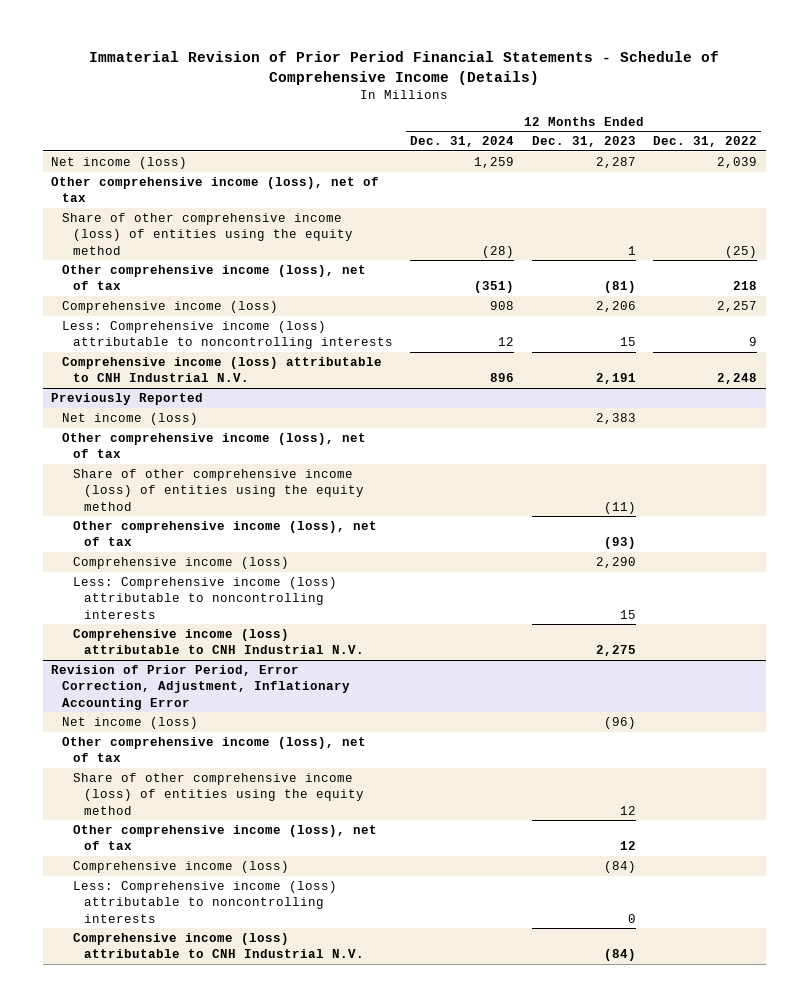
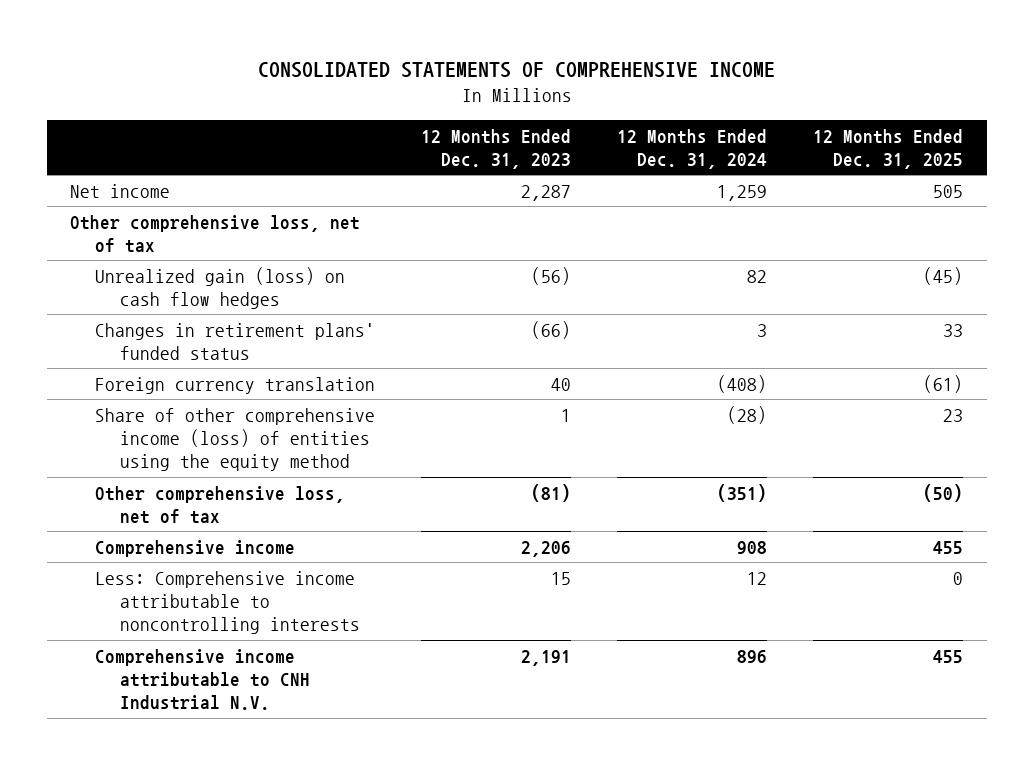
[89,51,720,86] Immaterial Revision of Prior Period Financial Statements - Schedule of Comprehensive Income (Details) -> [257,62,775,79] CONSOLIDATED STATEMENTS OF COMPREHENSIVE INCOME
[652,136,757,148] Dec. 31, 2022 -> none
none -> [813,128,964,169] 12 Months Ended Dec. 31, 2025
[51,156,188,169] Net income (loss) -> [70,183,171,198] Net income
[51,176,380,203] Other comprehensive income (loss), net of tax -> [70,214,361,253] Other comprehensive loss, net of tax
none -> [95,266,346,309] Unrealized gain (loss) on cash flow hedges
none -> [95,322,376,360] Changes in retirement plans' funded status
none -> [95,376,376,394] Foreign currency translation
[51,392,204,405] Previously Reported -> none
[62,412,199,425] Net income (loss) -> none
[62,432,367,459] Other comprehensive income (loss), net of tax -> none
[73,468,365,511] Share of other comprehensive income (loss) of entities using the equity method -> none
[73,520,378,547] Other comprehensive income (loss), net of tax -> none
[73,556,290,569] Comprehensive income (loss) -> none
[73,576,338,619] Less: Comprehensive income (loss) attributable to noncontrolling interests -> none
[73,628,365,655] Comprehensive income (loss) attributable to CNH Industrial N.V. -> none
[51,664,351,710] Revision of Prior Period, Error Correction, Adjustment, Inflationary Accounting Error -> none
[62,716,199,729] Net income (loss) -> none
[62,736,367,763] Other comprehensive income (loss), net of tax -> none
[73,772,365,815] Share of other comprehensive income (loss) of entities using the equity method -> none
[73,824,378,851] Other comprehensive income (loss), net of tax -> none
[73,860,290,873] Comprehensive income (loss) -> none
[73,880,338,923] Less: Comprehensive income (loss) attributable to noncontrolling interests -> none
[73,932,365,959] Comprehensive income (loss) attributable to CNH Industrial N.V. -> none
[62,264,367,291] Other comprehensive income (loss), net of tax -> [95,485,346,524] Other comprehensive loss, net of tax
[62,300,279,313] Comprehensive income (loss) -> [95,539,296,557] Comprehensive income
[62,320,394,350] Less: Comprehensive income (loss) attributable to noncontrolling interests -> [95,570,360,634] Less: Comprehensive income attributable to noncontrolling interests
[62,356,383,383] Comprehensive income (loss) attributable to CNH Industrial N.V. -> [95,648,310,710] Comprehensive income attributable to CNH Industrial N.V.

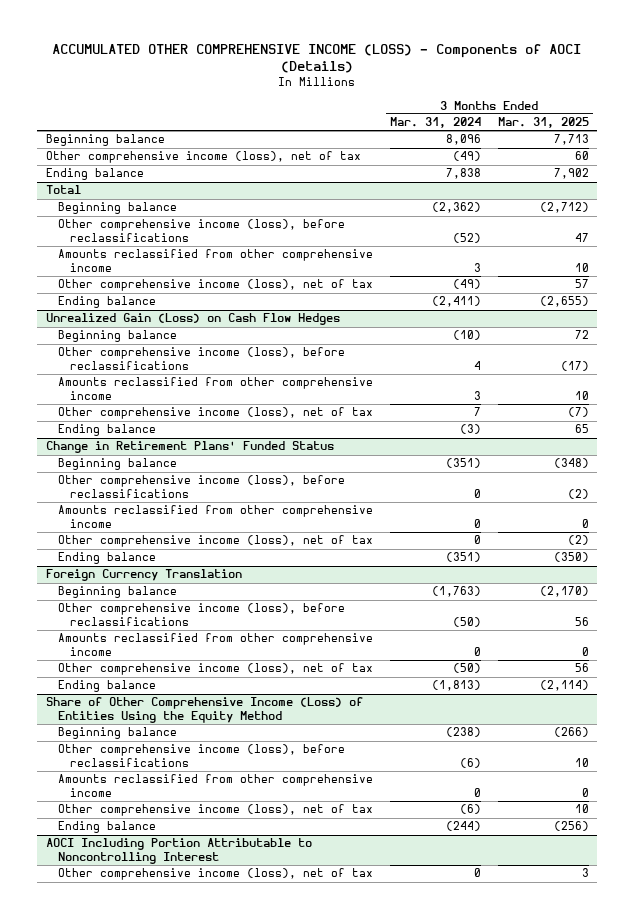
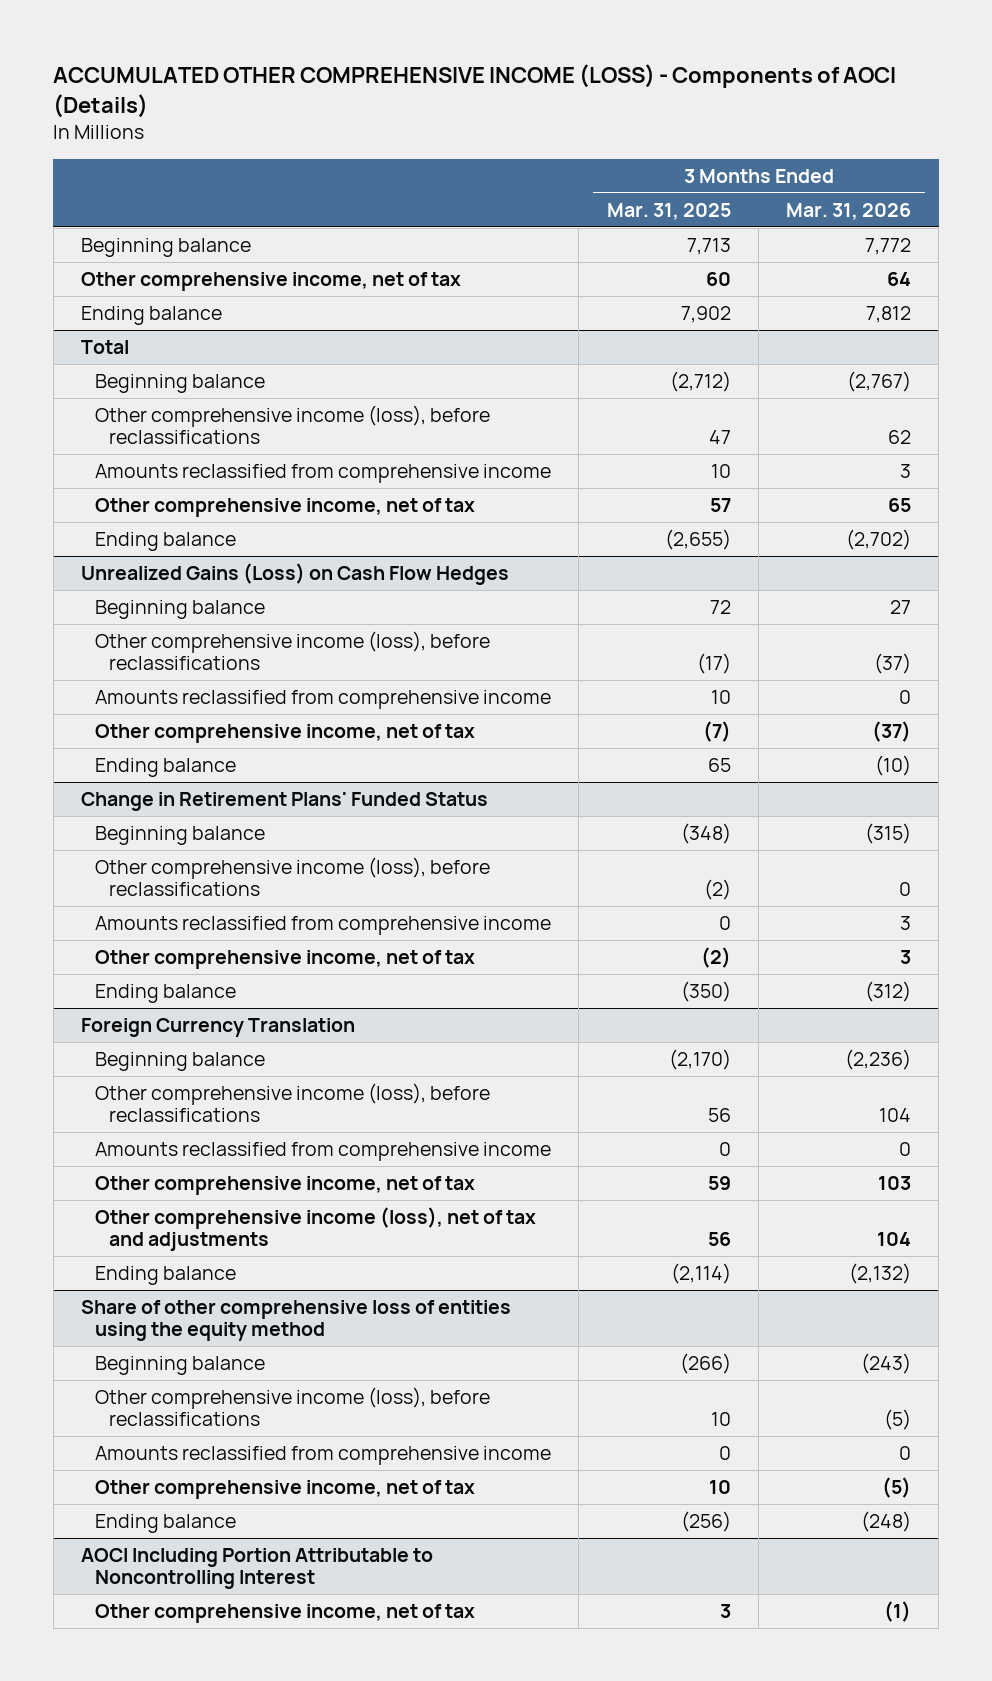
[389,117,481,129] Mar. 31, 2024 -> none
none -> [786,202,912,220] Mar. 31, 2026
[45,151,361,164] Other comprehensive income (loss), net of tax -> [81,272,462,292] Other comprehensive income, net of tax
[57,249,373,272] Amounts reclassified from other comprehensive income -> [95,464,552,484] Amounts reclassified from comprehensive income
[57,279,373,292] Other comprehensive income (loss), net of tax -> [95,498,476,518] Other comprehensive income, net of tax
[45,313,340,326] Unrealized Gain (Loss) on Cash Flow Hedges -> [81,563,510,586] Unrealized Gains (Loss) on Cash Flow Hedges
[57,377,373,400] Amounts reclassified from other comprehensive income -> [95,690,552,710] Amounts reclassified from comprehensive income
[57,407,373,420] Other comprehensive income (loss), net of tax -> [95,724,476,744] Other comprehensive income, net of tax
[57,505,373,528] Amounts reclassified from other comprehensive income -> [95,916,552,936] Amounts reclassified from comprehensive income
[57,535,373,548] Other comprehensive income (loss), net of tax -> [95,950,476,970] Other comprehensive income, net of tax
[57,633,373,656] Amounts reclassified from other comprehensive income -> [95,1142,552,1162] Amounts reclassified from comprehensive income
[57,663,373,676] Other comprehensive income (loss), net of tax -> [95,1176,476,1196] Other comprehensive income, net of tax
[574,663,589,673] 56 -> [707,1176,731,1191] 59
none -> [95,1207,537,1252] Other comprehensive income (loss), net of tax and adjustments
[45,697,363,723] Share of Other Comprehensive Income (Loss) of Entities Using the Equity Method -> [81,1300,512,1342] Share of other comprehensive loss of entities using the equity method
[57,774,373,797] Amounts reclassified from other comprehensive income -> [95,1446,552,1466] Amounts reclassified from comprehensive income
[57,804,373,817] Other comprehensive income (loss), net of tax -> [95,1480,476,1500] Other comprehensive income, net of tax
[57,868,373,881] Other comprehensive income (loss), net of tax -> [95,1604,476,1624] Other comprehensive income, net of tax

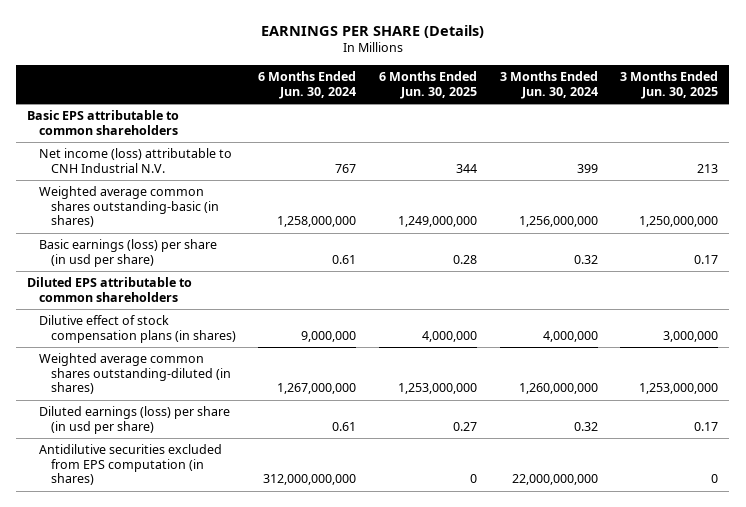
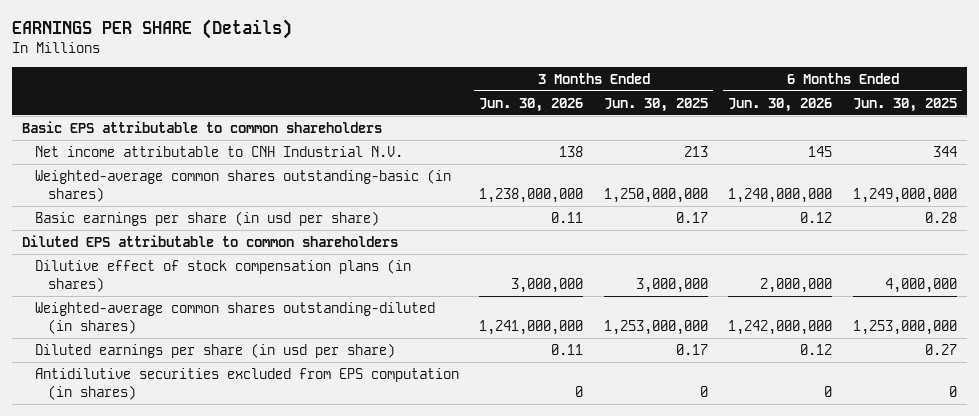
[258,71,357,99] 6 Months Ended Jun. 30, 2024 -> none
[499,71,598,99] 3 Months Ended Jun. 30, 2024 -> none
none -> [479,97,584,112] Jun. 30, 2026
none -> [728,97,833,112] Jun. 30, 2026
[39,148,233,173] Net income (loss) attributable to CNH Industrial N.V. -> [34,145,403,157] Net income attributable to CNH Industrial N.V.
[39,186,219,228] Weighted average common shares outstanding-basic (in shares) -> [34,168,451,203] Weighted-average common shares outstanding-basic (in shares)
[39,239,218,267] Basic earnings (loss) per share (in usd per share) -> [34,210,379,226] Basic earnings per share (in usd per share)
[39,353,231,395] Weighted average common shares outstanding-diluted (in shares) -> [34,301,435,335] Weighted-average common shares outstanding-diluted (in shares)
[39,406,231,434] Diluted earnings (loss) per share (in usd per share) -> [34,342,395,358] Diluted earnings per share (in usd per share)

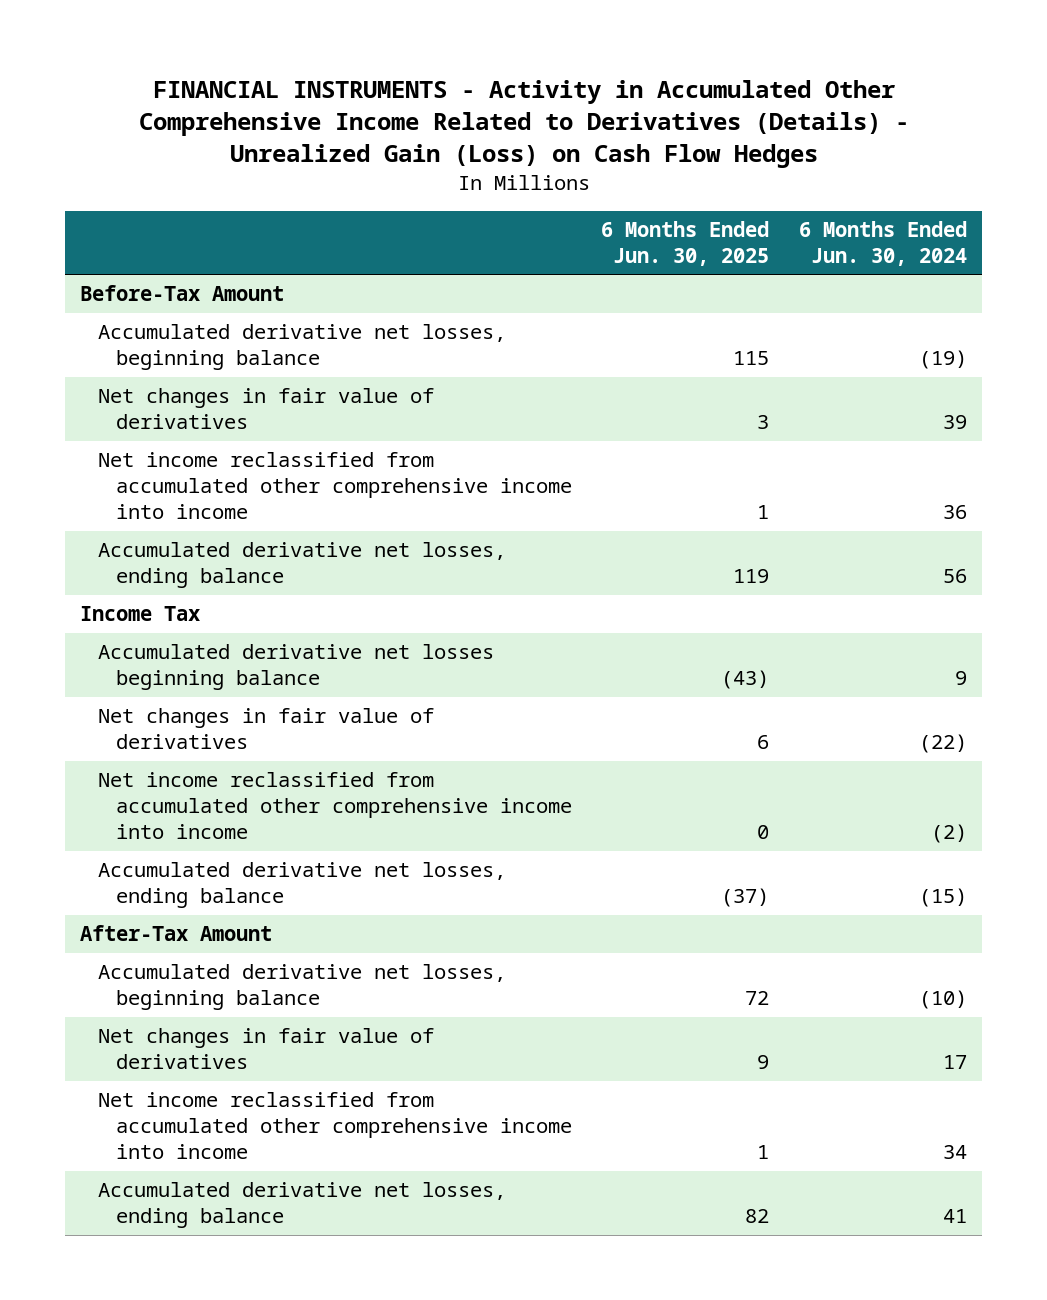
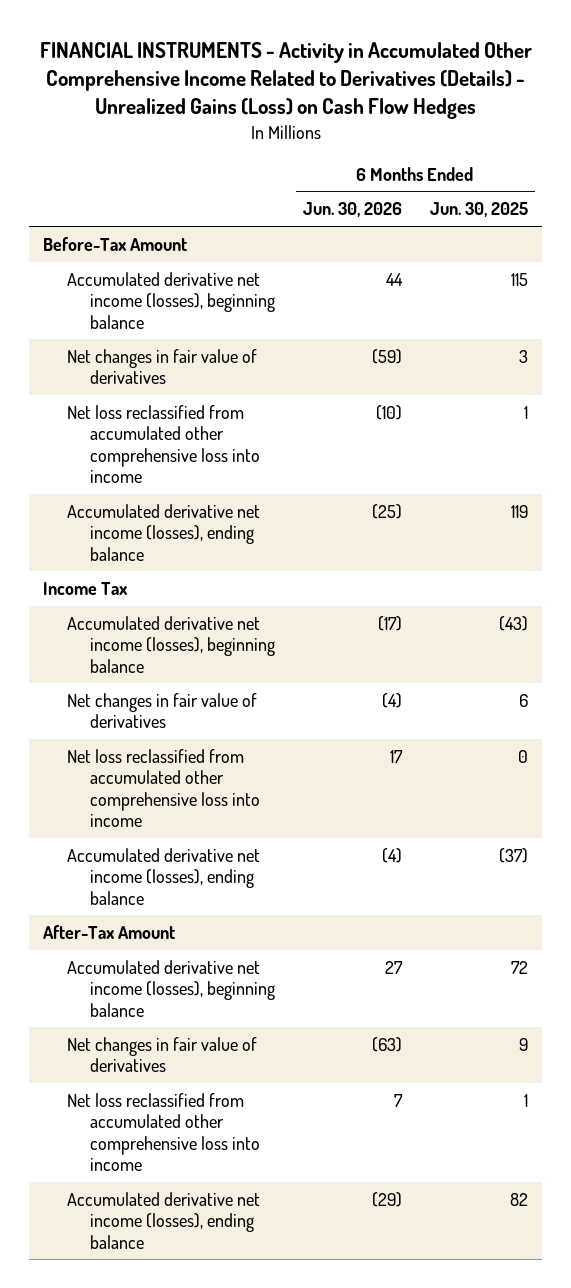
[138,79,909,168] FINANCIAL INSTRUMENTS - Activity in Accumulated Other Comprehensive Income Related to Derivatives (Details) - Unrealized Gain (Loss) on Cash Flow Hedges -> [39,41,532,120] FINANCIAL INSTRUMENTS - Activity in Accumulated Other Comprehensive Income Related to Derivatives (Details) - Unrealized Gains (Loss) on Cash Flow Hedges
[799,220,968,266] 6 Months Ended Jun. 30, 2024 -> none
none -> [302,202,402,218] Jun. 30, 2026
[97,324,506,371] Accumulated derivative net losses, beginning balance -> [66,271,275,329] Accumulated derivative net income (losses), beginning balance
[97,452,572,520] Net income reclassified from accumulated other comprehensive income into income -> [66,404,260,483] Net loss reclassified from accumulated other comprehensive loss into income
[97,542,506,589] Accumulated derivative net losses, ending balance -> [66,503,260,561] Accumulated derivative net income (losses), ending balance
[97,644,494,691] Accumulated derivative net losses beginning balance -> [66,615,275,673] Accumulated derivative net income (losses), beginning balance
[97,772,572,840] Net income reclassified from accumulated other comprehensive income into income -> [66,748,260,827] Net loss reclassified from accumulated other comprehensive loss into income
[97,862,506,909] Accumulated derivative net losses, ending balance -> [66,847,260,905] Accumulated derivative net income (losses), ending balance
[97,964,506,1011] Accumulated derivative net losses, beginning balance -> [66,959,275,1017] Accumulated derivative net income (losses), beginning balance
[97,1092,572,1160] Net income reclassified from accumulated other comprehensive income into income -> [66,1092,260,1171] Net loss reclassified from accumulated other comprehensive loss into income
[97,1182,506,1229] Accumulated derivative net losses, ending balance -> [66,1191,260,1249] Accumulated derivative net income (losses), ending balance

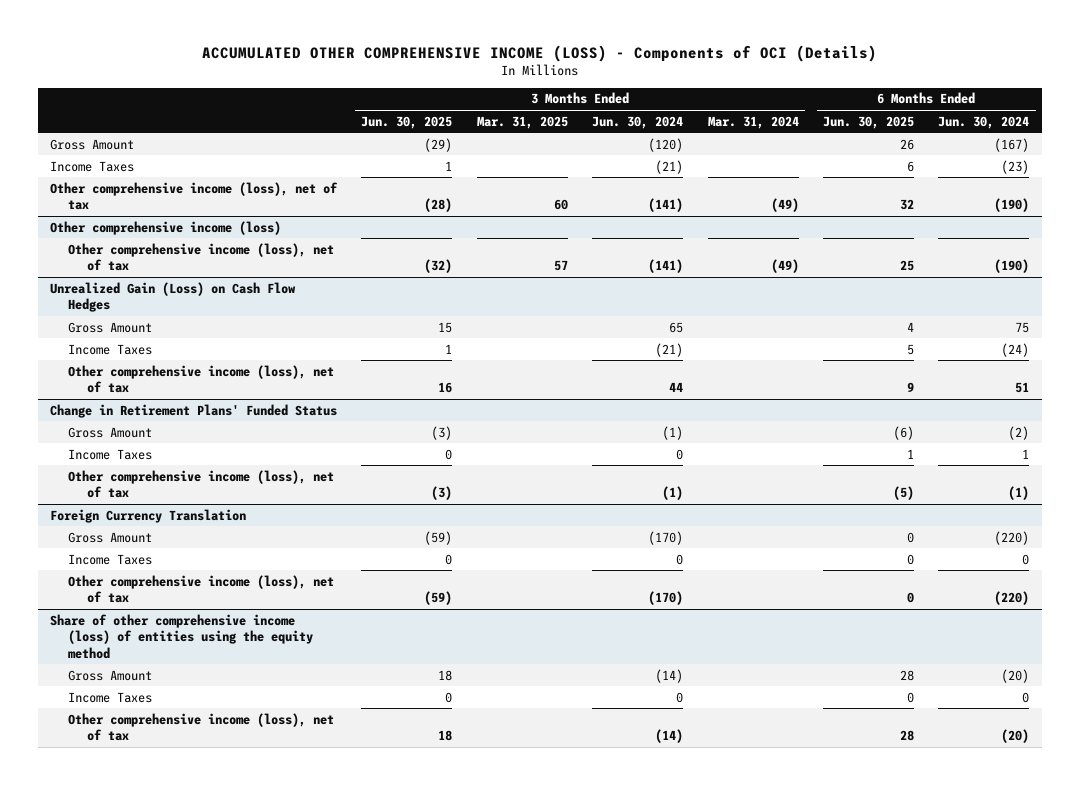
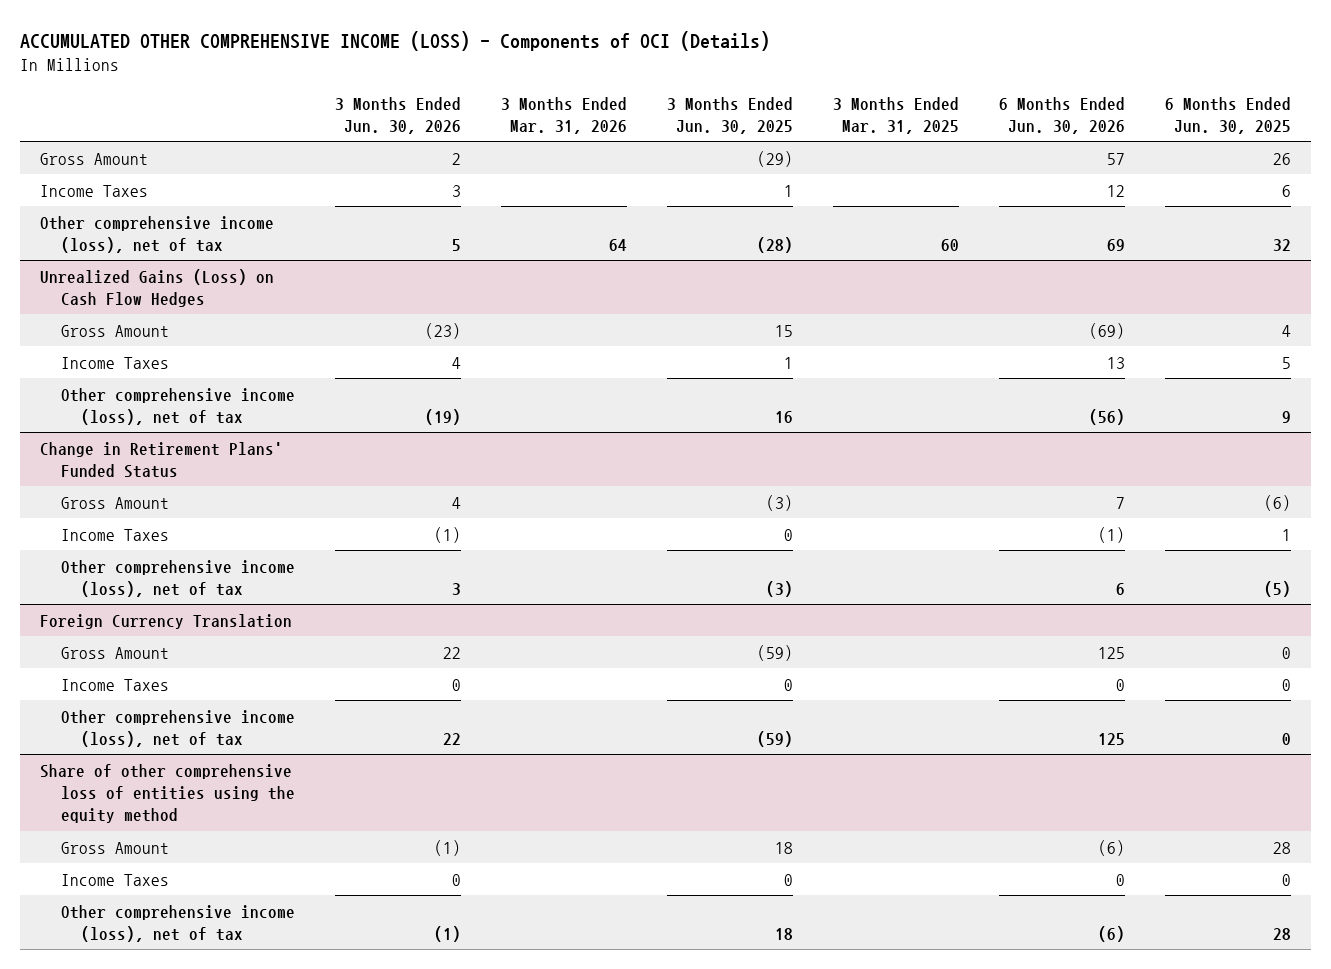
[592,115,684,129] Jun. 30, 2024 -> none
[707,115,799,129] Mar. 31, 2024 -> none
[938,115,1030,129] Jun. 30, 2024 -> none
none -> [334,96,461,134] 3 Months Ended Jun. 30, 2026
none -> [500,96,627,134] 3 Months Ended Mar. 31, 2026
none -> [998,96,1125,134] 6 Months Ended Jun. 30, 2026
[49,220,281,235] Other comprehensive income (loss) -> none
[68,242,335,272] Other comprehensive income (loss), net of tax -> none
[49,281,296,313] Unrealized Gain (Loss) on Cash Flow Hedges -> [39,268,274,307] Unrealized Gains (Loss) on Cash Flow Hedges
[49,613,314,659] Share of other comprehensive income (loss) of entities using the equity method -> [39,763,295,824] Share of other comprehensive loss of entities using the equity method

